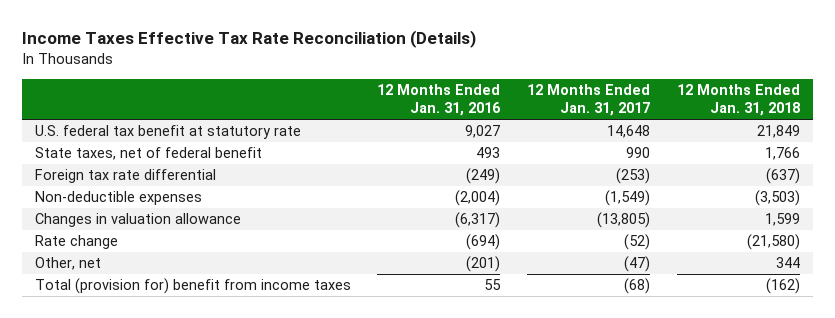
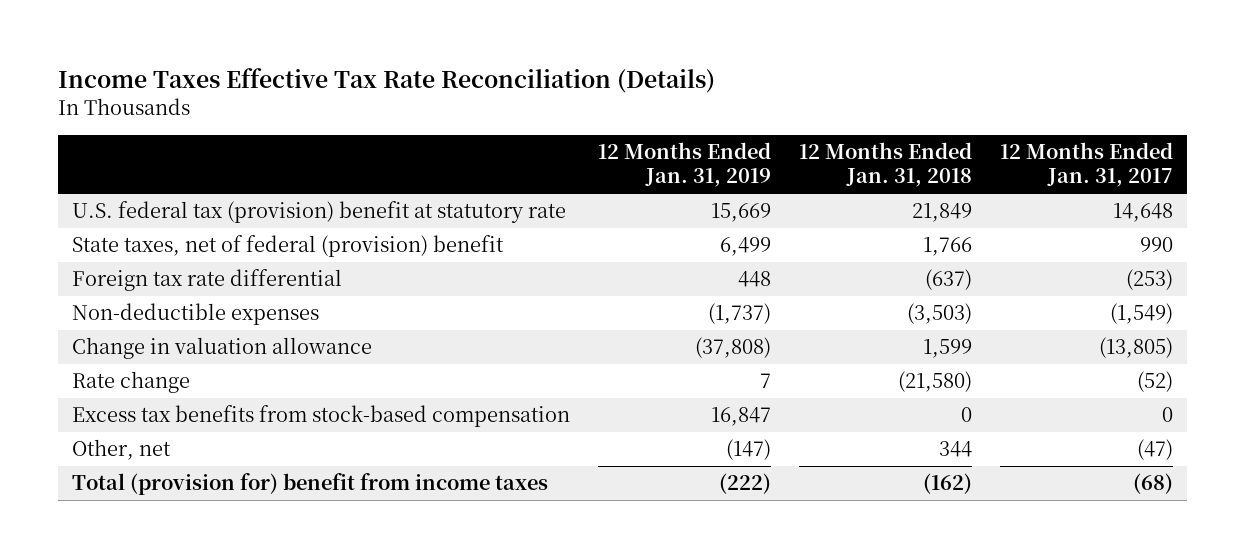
[377,84,502,117] 12 Months Ended Jan. 31, 2016 -> none
none -> [597,142,771,188] 12 Months Ended Jan. 31, 2019
[34,125,301,140] U.S. federal tax benefit at statutory rate -> [71,201,566,224] U.S. federal tax (provision) benefit at statutory rate
[34,147,262,161] State taxes, net of federal benefit -> [71,235,504,258] State taxes, net of federal (provision) benefit
[34,213,241,228] Changes in valuation allowance -> [71,337,372,360] Change in valuation allowance
none -> [71,405,570,428] Excess tax benefits from stock-based compensation

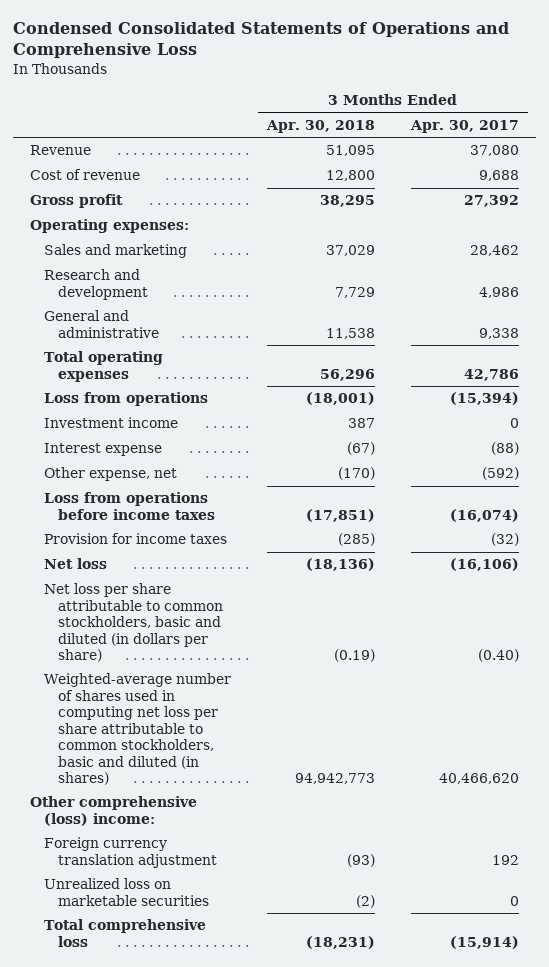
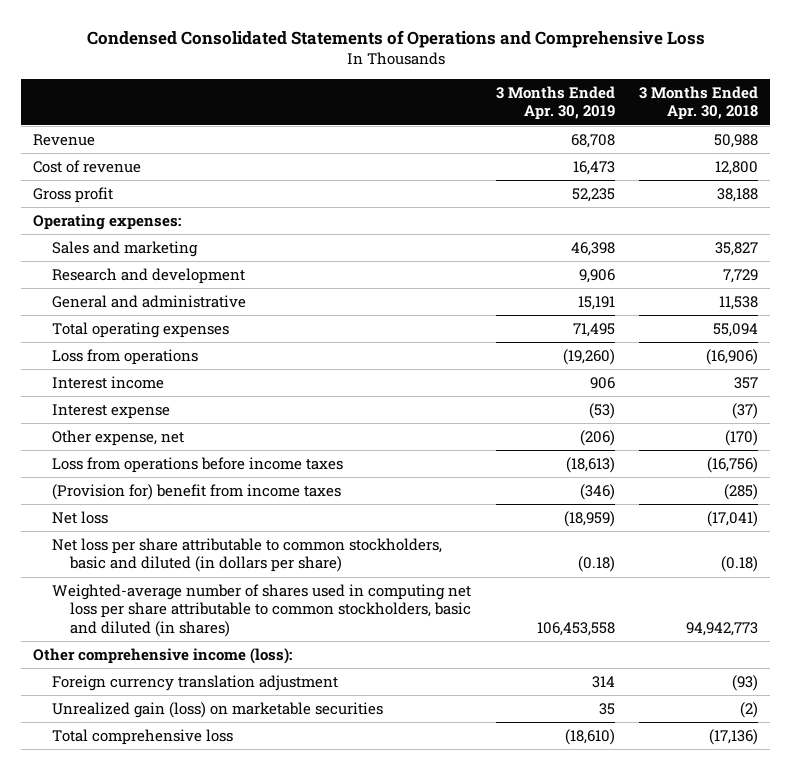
[409,119,519,133] Apr. 30, 2017 -> none
none -> [495,86,615,121] 3 Months Ended Apr. 30, 2019
[325,145,375,157] 51,095 -> [714,133,759,148] 50,988
[319,195,375,208] 38,295 -> [717,187,759,202] 38,188
[325,245,375,257] 37,029 -> [715,241,759,256] 35,827
[319,368,375,381] 56,296 -> [713,322,759,337] 55,094
[305,392,375,406] (18,001) -> [706,348,759,365] (16,906)
[44,417,179,429] Investment income -> [51,375,164,389] Interest income
[347,418,375,429] 387 -> [734,376,759,389] 357
[346,442,375,456] (67) -> [732,402,759,419] (37)
[305,508,375,522] (17,851) -> [707,456,759,473] (16,756)
[44,533,228,545] Provision for income taxes -> [51,483,341,500] (Provision for) benefit from income taxes
[305,558,375,572] (18,136) -> [707,510,759,527] (17,041)
[333,649,375,663] (0.19) -> [721,556,759,573] (0.18)
[30,796,198,826] Other comprehensive (loss) income: -> [33,647,293,664] Other comprehensive income (loss):
[44,878,209,906] Unrealized loss on marketable securities -> [51,701,383,718] Unrealized gain (loss) on marketable securities
[305,935,375,949] (18,231) -> [709,728,759,745] (17,136)

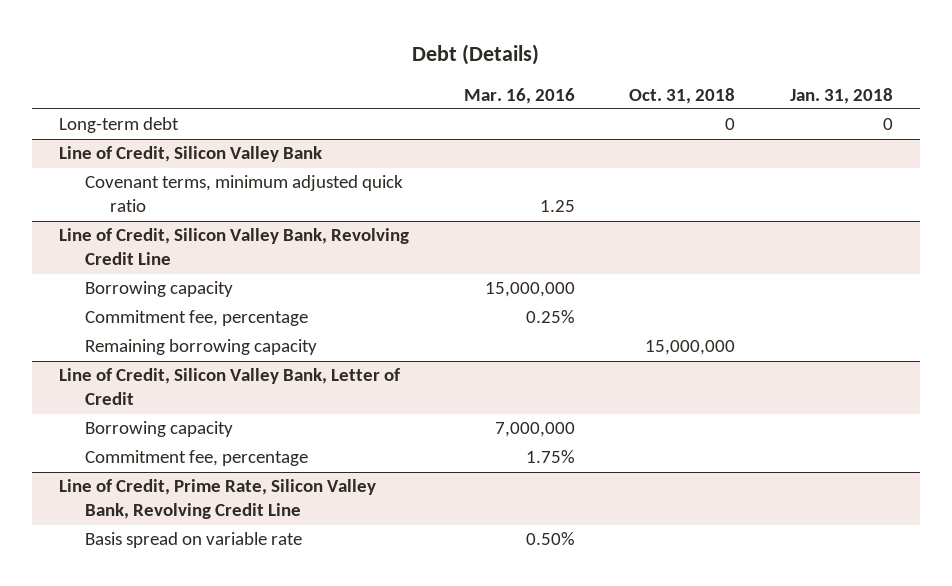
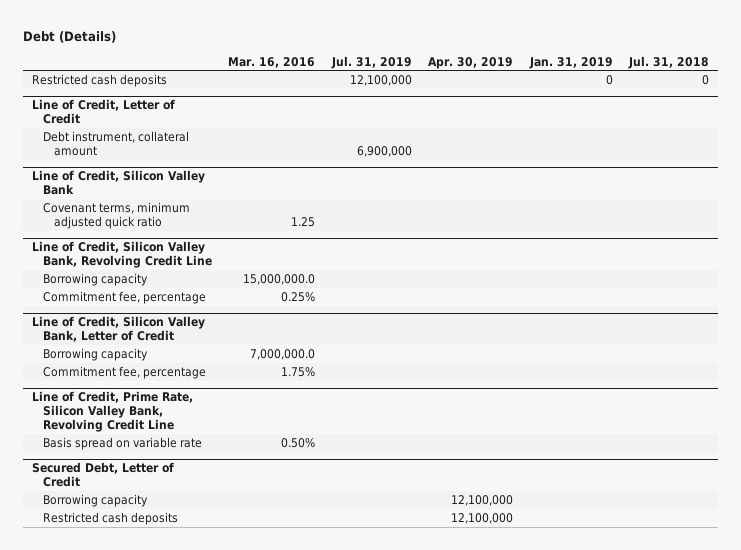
[629,87,736,104] Oct. 31, 2018 -> none
[789,87,893,104] Jan. 31, 2018 -> none
none -> [330,55,412,69] Jul. 31, 2019
none -> [428,56,514,69] Apr. 30, 2019
none -> [528,56,613,69] Jan. 31, 2019
none -> [628,55,710,69] Jul. 31, 2018
[59,117,180,134] Long-term debt -> none
none -> [31,73,167,87] Restricted cash deposits
none -> [31,99,175,125] Line of Credit, Letter of Credit
none -> [42,130,189,157] Debt instrument, collateral amount
[484,282,575,298] 15,000,000 -> [243,273,316,285] 15,000,000.0
[84,339,317,356] Remaining borrowing capacity -> none
[494,422,575,438] 7,000,000 -> [250,348,316,360] 7,000,000.0
none -> [31,462,174,488] Secured Debt, Letter of Credit
none -> [42,493,148,507] Borrowing capacity
none -> [42,511,178,525] Restricted cash deposits

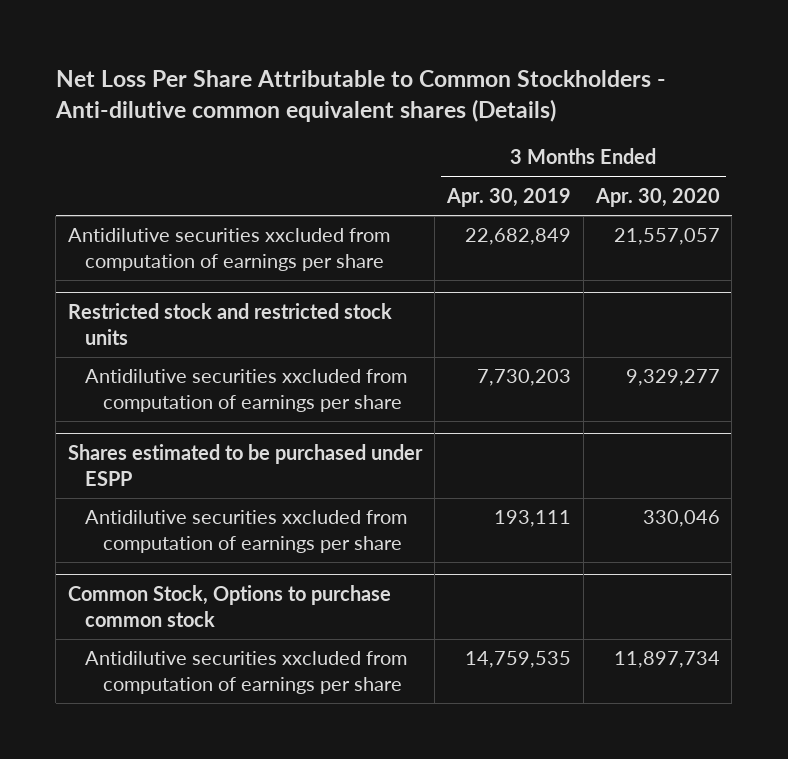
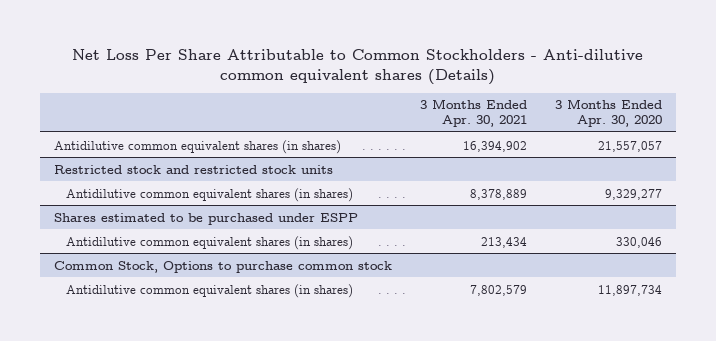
[445,188,571,208] Apr. 30, 2019 -> none
none -> [420,99,528,128] 3 Months Ended Apr. 30, 2021
[68,228,391,272] Antidilutive securities xxcluded from computation of earnings per share -> [54,139,342,154] Antidilutive common equivalent shares (in shares)
[85,369,408,413] Antidilutive securities xxcluded from computation of earnings per share -> [66,187,354,202] Antidilutive common equivalent shares (in shares)
[85,510,408,554] Antidilutive securities xxcluded from computation of earnings per share -> [66,235,354,250] Antidilutive common equivalent shares (in shares)
[85,651,408,695] Antidilutive securities xxcluded from computation of earnings per share -> [66,283,354,298] Antidilutive common equivalent shares (in shares)

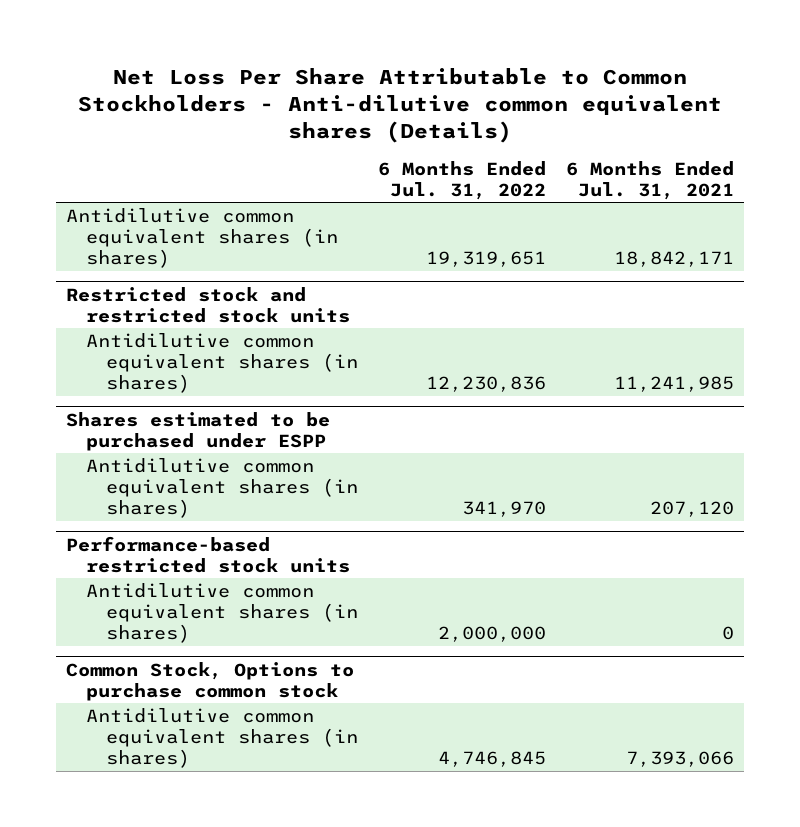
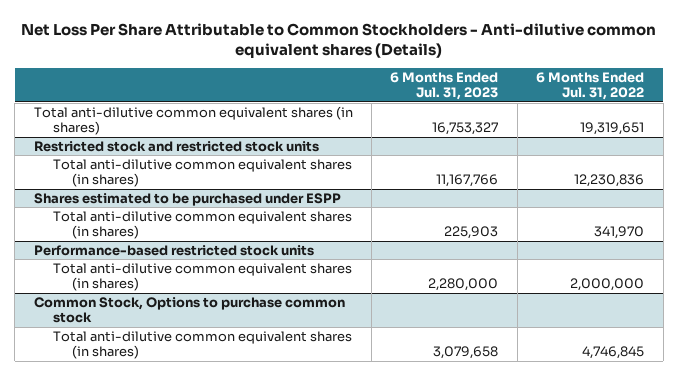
[565,160,734,200] 6 Months Ended Jul. 31, 2021 -> none
none -> [390,71,499,101] 6 Months Ended Jul. 31, 2023
[66,208,339,269] Antidilutive common equivalent shares (in shares) -> [33,105,353,136] Total anti-dilutive common equivalent shares (in shares)
[86,333,359,394] Antidilutive common equivalent shares (in shares) -> [53,158,353,188] Total anti-dilutive common equivalent shares (in shares)
[86,458,359,519] Antidilutive common equivalent shares (in shares) -> [53,210,353,240] Total anti-dilutive common equivalent shares (in shares)
[86,583,359,644] Antidilutive common equivalent shares (in shares) -> [53,262,353,292] Total anti-dilutive common equivalent shares (in shares)
[86,708,359,769] Antidilutive common equivalent shares (in shares) -> [53,330,353,360] Total anti-dilutive common equivalent shares (in shares)

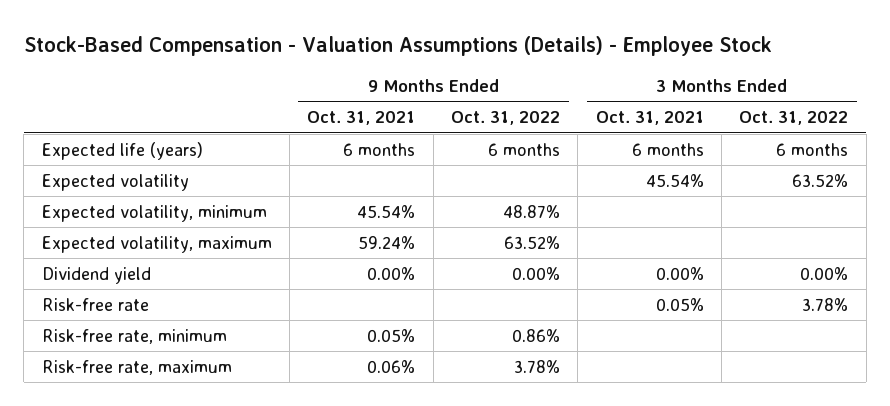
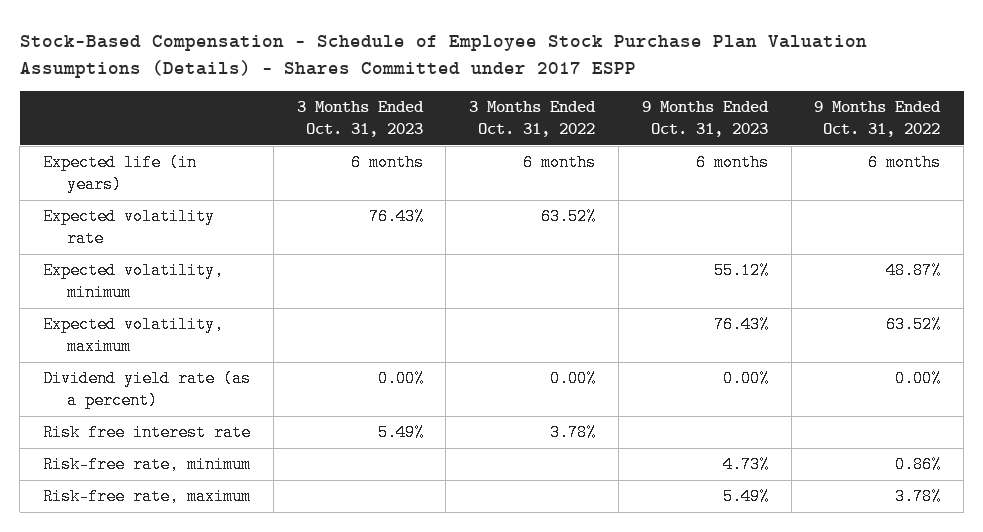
[23,35,772,56] Stock-Based Compensation - Valuation Assumptions (Details) - Employee Stock -> [19,34,867,78] Stock-Based Compensation - Schedule of Employee Stock Purchase Plan Valuation Assumptions (Details) - Shares Committed under 2017 ESPP
[307,111,416,126] Oct. 31, 2021 -> none
[595,111,704,126] Oct. 31, 2021 -> none
none -> [296,101,424,138] 3 Months Ended Oct. 31, 2023
none -> [641,101,769,138] 9 Months Ended Oct. 31, 2023
[41,141,203,160] Expected life (years) -> [43,154,198,194] Expected life (in years)
[41,173,189,191] Expected volatility -> [43,208,216,248] Expected volatility rate
[41,266,151,284] Dividend yield -> [43,370,252,410] Dividend yield rate (as a percent)
[41,297,149,311] Risk-free rate -> [43,424,252,442] Risk free interest rate

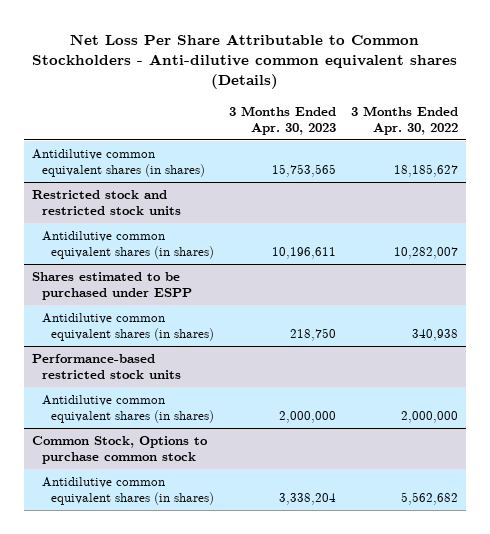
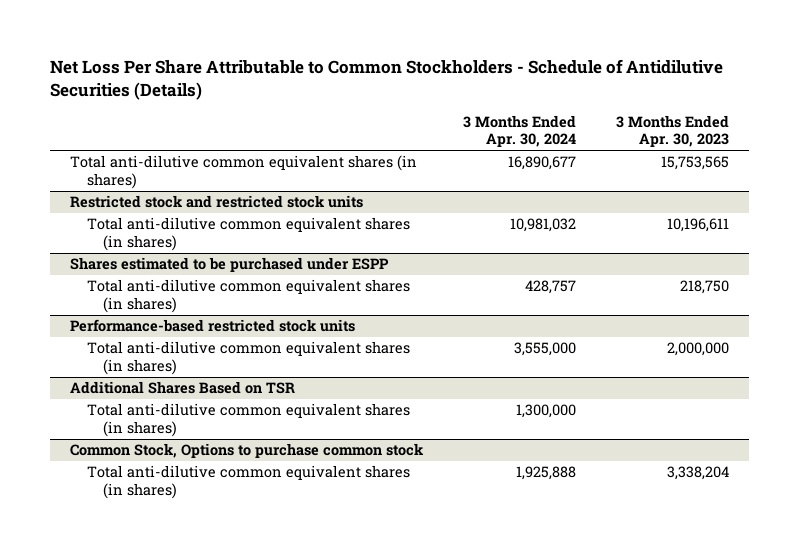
[32,33,458,90] Net Loss Per Share Attributable to Common Stockholders - Anti-dilutive common equivalent shares (Details) -> [50,59,724,100] Net Loss Per Share Attributable to Common Stockholders - Schedule of Antidilutive Securities (Details)
[351,105,459,135] 3 Months Ended Apr. 30, 2022 -> none
none -> [463,114,577,148] 3 Months Ended Apr. 30, 2024
[31,149,205,178] Antidilutive common equivalent shares (in shares) -> [70,155,418,189] Total anti-dilutive common equivalent shares (in shares)
[41,231,215,260] Antidilutive common equivalent shares (in shares) -> [86,217,410,251] Total anti-dilutive common equivalent shares (in shares)
[41,313,215,342] Antidilutive common equivalent shares (in shares) -> [86,279,410,313] Total anti-dilutive common equivalent shares (in shares)
[41,395,215,424] Antidilutive common equivalent shares (in shares) -> [86,341,410,375] Total anti-dilutive common equivalent shares (in shares)
none -> [70,381,296,395] Additional Shares Based on TSR
none -> [86,403,410,437] Total anti-dilutive common equivalent shares (in shares)
[41,477,215,506] Antidilutive common equivalent shares (in shares) -> [86,465,410,499] Total anti-dilutive common equivalent shares (in shares)

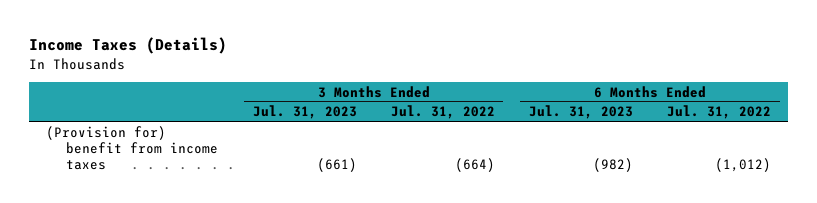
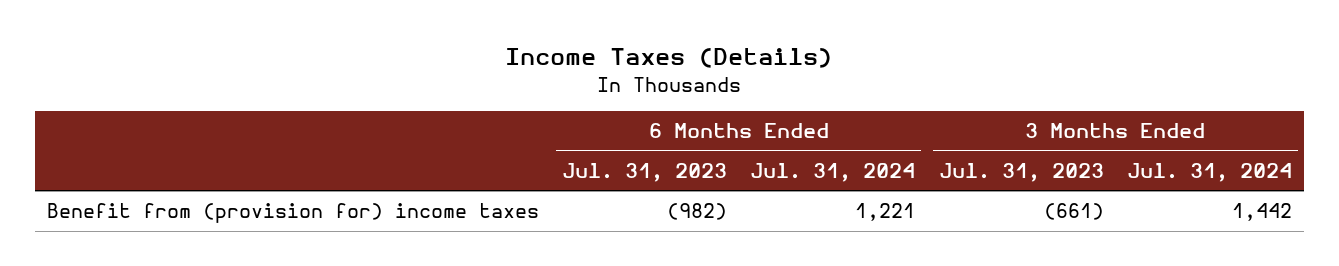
[390,105,495,120] Jul. 31, 2022 -> none
[667,105,772,120] Jul. 31, 2022 -> none
none -> [750,162,916,182] Jul. 31, 2024
none -> [1127,162,1293,182] Jul. 31, 2024
[46,125,219,170] (Provision for) benefit from income taxes -> [46,203,539,224] Benefit from (provision for) income taxes

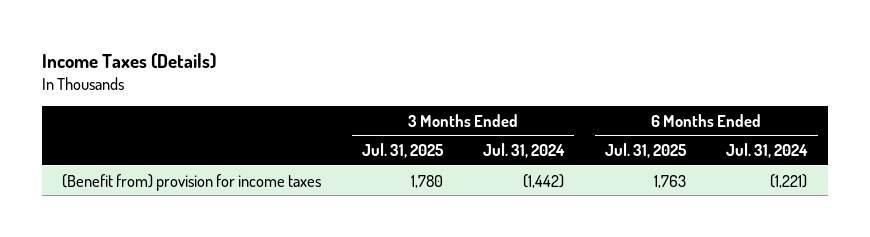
[562,162,728,182] Jul. 31, 2023 -> none
[938,162,1104,182] Jul. 31, 2023 -> none
none -> [361,143,444,159] Jul. 31, 2025
none -> [604,143,687,159] Jul. 31, 2025
[46,203,539,224] Benefit from (provision for) income taxes -> [62,173,322,191] (Benefit from) provision for income taxes
[855,203,916,222] 1,221 -> [770,173,808,188] (1,221)
[1232,203,1293,222] 1,442 -> [523,173,565,188] (1,442)

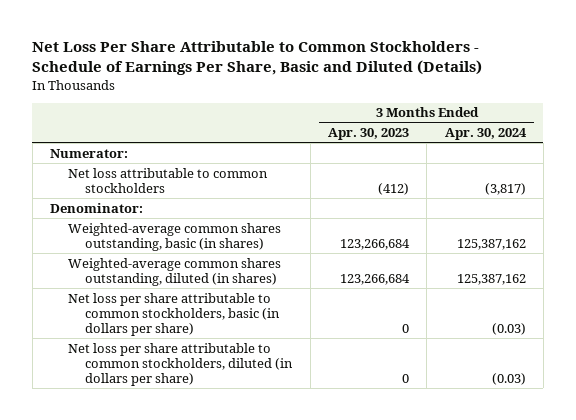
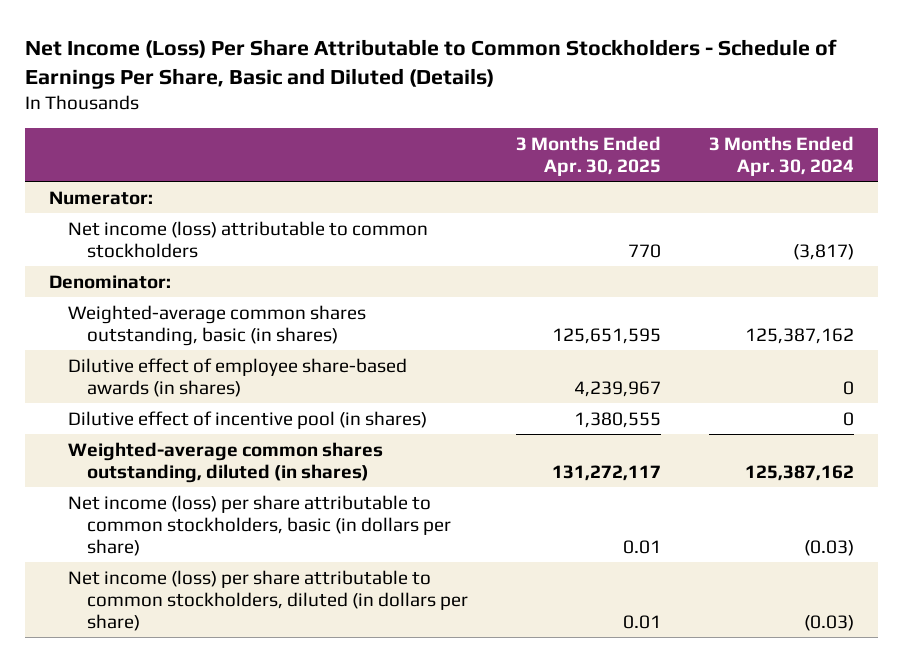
[32,41,483,76] Net Loss Per Share Attributable to Common Stockholders - Schedule of Earnings Per Share, Basic and Diluted (Details) -> [25,38,838,89] Net Income (Loss) Per Share Attributable to Common Stockholders - Schedule of Earnings Per Share, Basic and Diluted (Details)
[328,128,410,141] Apr. 30, 2023 -> none
none -> [515,135,661,176] 3 Months Ended Apr. 30, 2025
[67,167,268,193] Net loss attributable to common stockholders -> [68,220,429,258] Net income (loss) attributable to common stockholders
none -> [68,357,408,397] Dilutive effect of employee share-based awards (in shares)
none -> [68,410,428,429] Dilutive effect of incentive pool (in shares)
[67,292,281,337] Net loss per share attributable to common stockholders, basic (in dollars per share) -> [68,494,451,556] Net income (loss) per share attributable to common stockholders, basic (in dollars per share)
[67,342,294,387] Net loss per share attributable to common stockholders, diluted (in dollars per share) -> [68,569,468,631] Net income (loss) per share attributable to common stockholders, diluted (in dollars per share)

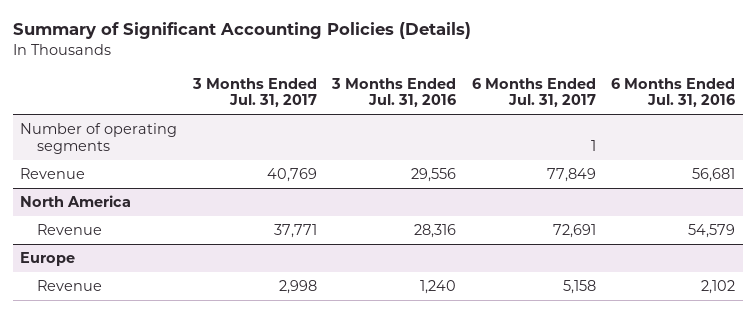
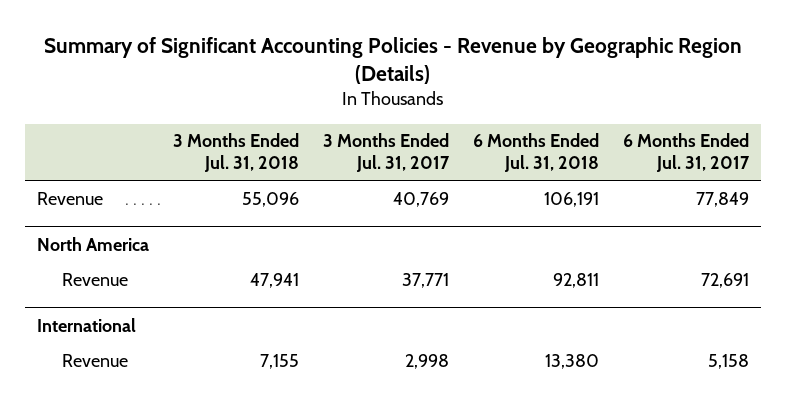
[12,22,471,40] Summary of Significant Accounting Policies (Details) -> [43,36,742,84] Summary of Significant Accounting Policies - Revenue by Geographic Region (Details)
[331,77,457,108] 3 Months Ended Jul. 31, 2016 -> none
[611,77,736,108] 6 Months Ended Jul. 31, 2016 -> none
none -> [172,133,299,173] 3 Months Ended Jul. 31, 2018
none -> [472,133,599,173] 6 Months Ended Jul. 31, 2018
[20,123,178,155] Number of operating segments -> none
[20,252,76,267] Europe -> [36,317,136,332] International

